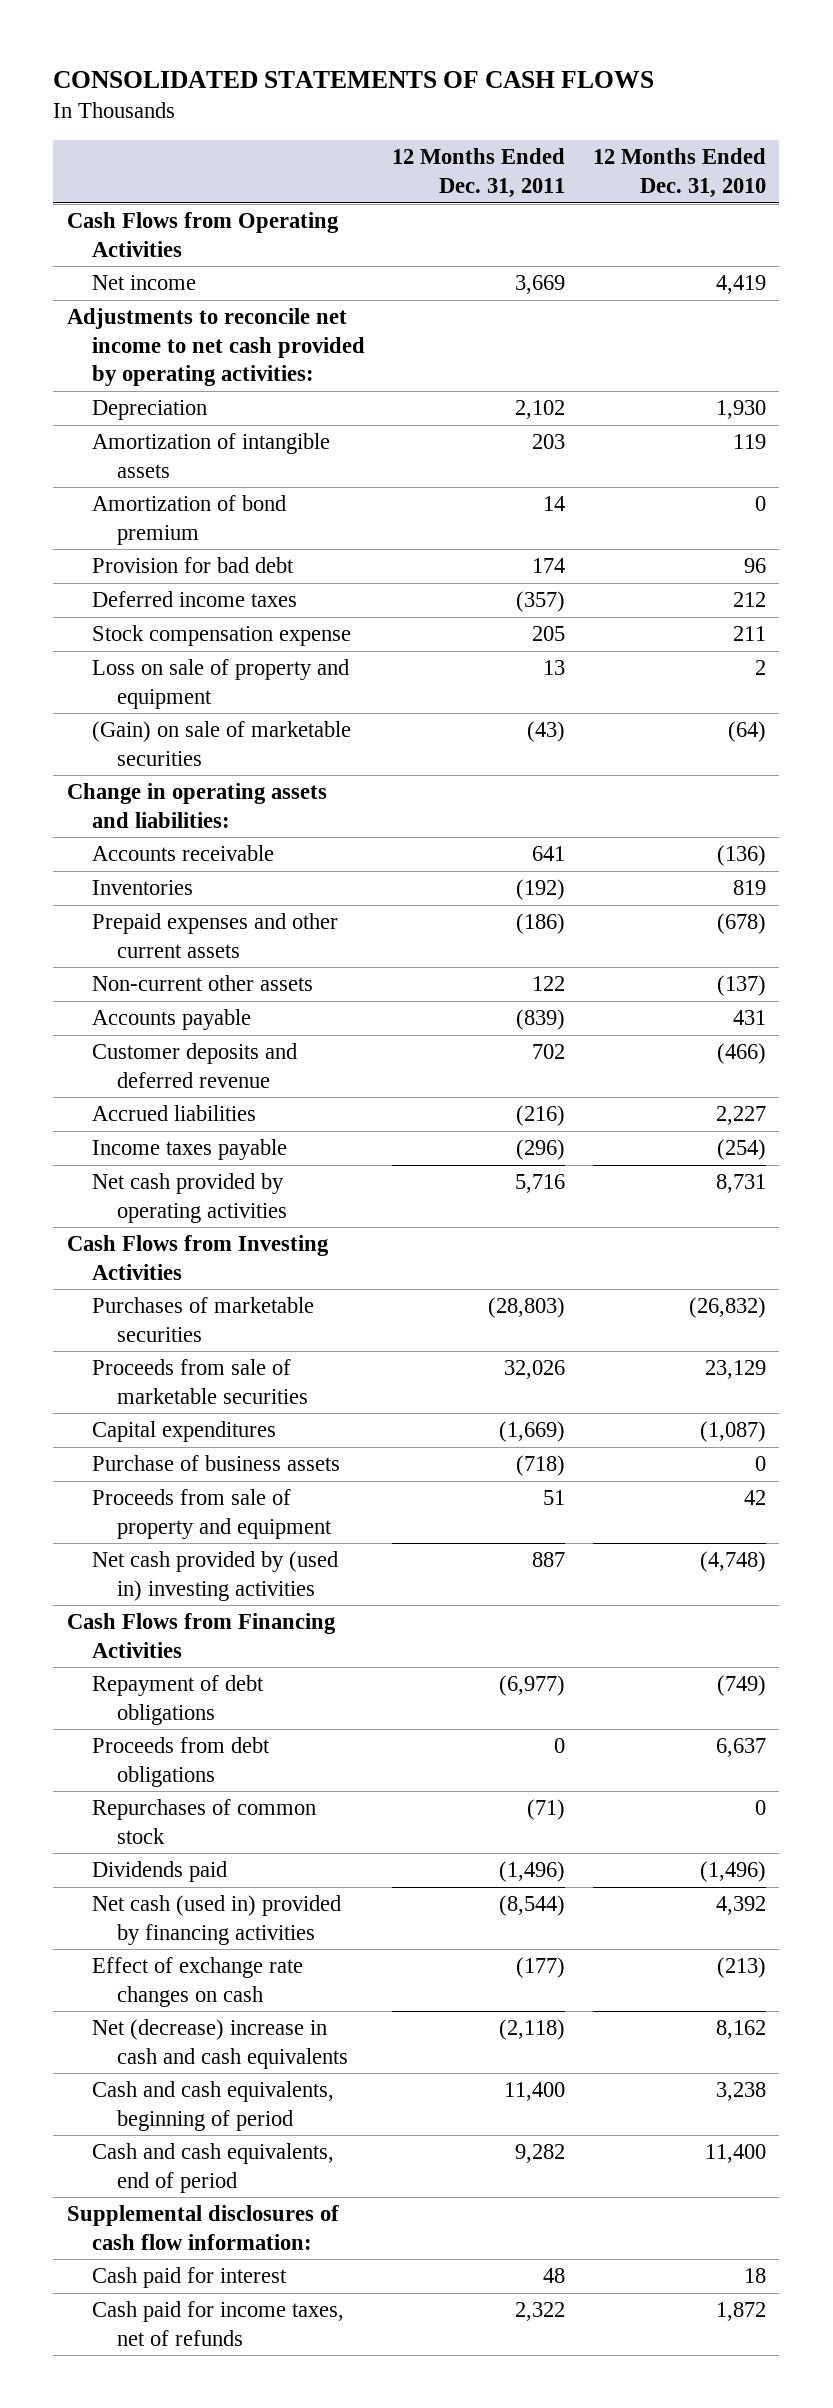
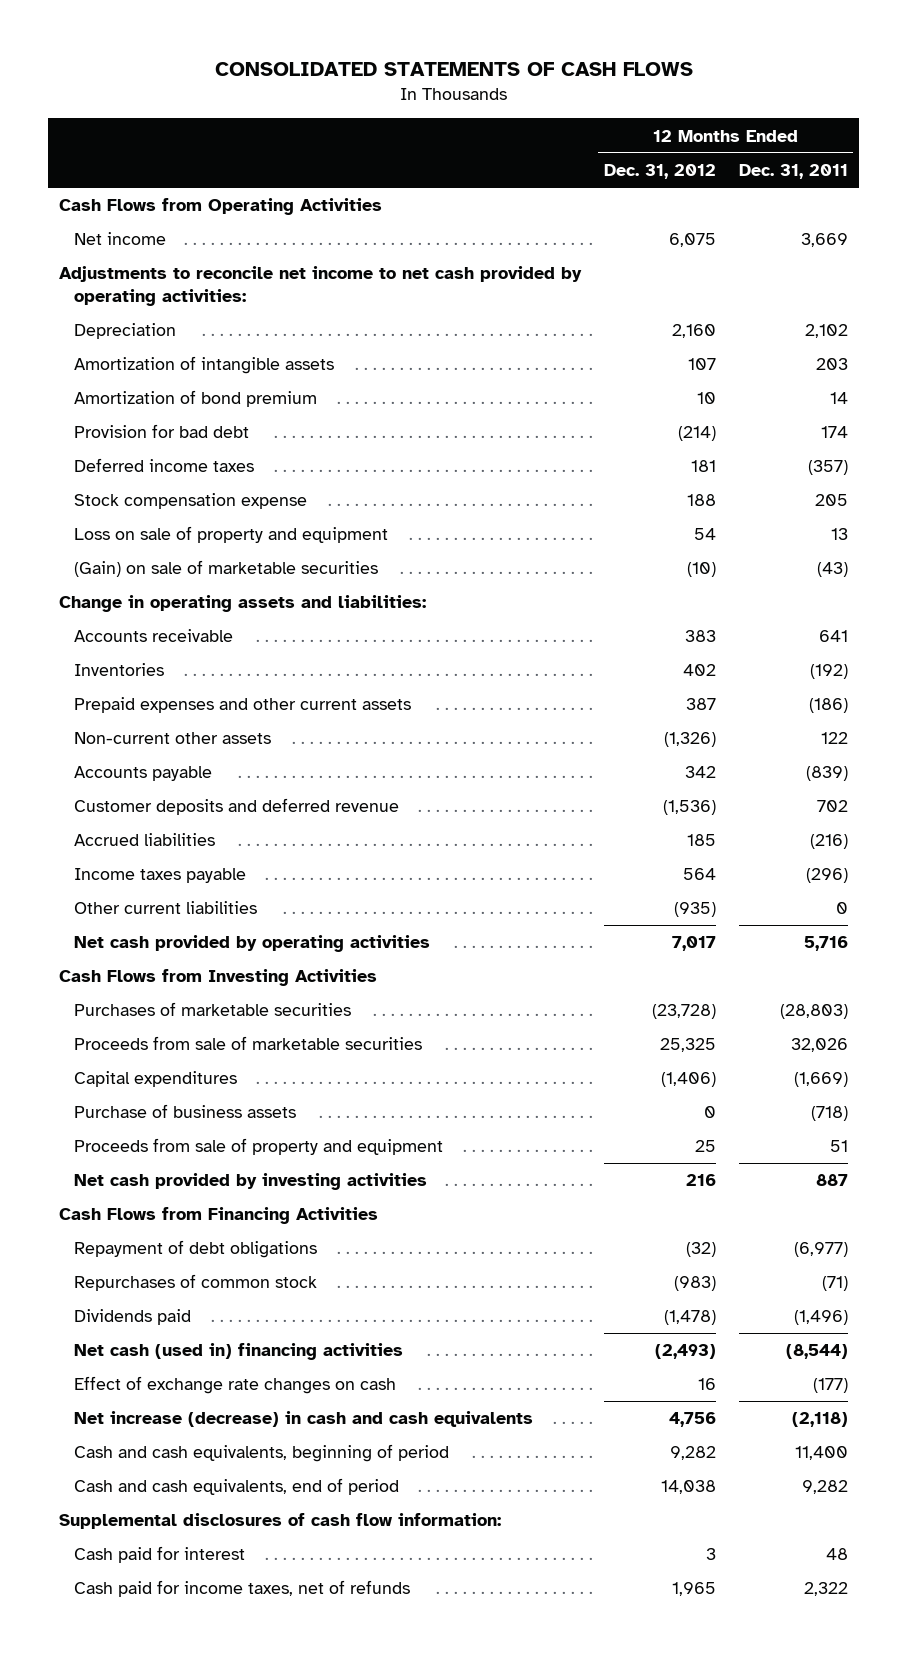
[592,148,766,198] 12 Months Ended Dec. 31, 2010 -> none
none -> [604,164,717,180] Dec. 31, 2012
none -> [74,901,258,915] Other current liabilities
[91,1551,338,1601] Net cash provided by (used in) investing activities -> [74,1173,428,1191] Net cash provided by investing activities
[91,1737,270,1787] Proceeds from debt obligations -> none
[91,1895,341,1945] Net cash (used in) provided by financing activities -> [74,1343,404,1361] Net cash (used in) financing activities
[91,2019,348,2069] Net (decrease) increase in cash and cash equivalents -> [74,1411,534,1428] Net increase (decrease) in cash and cash equivalents

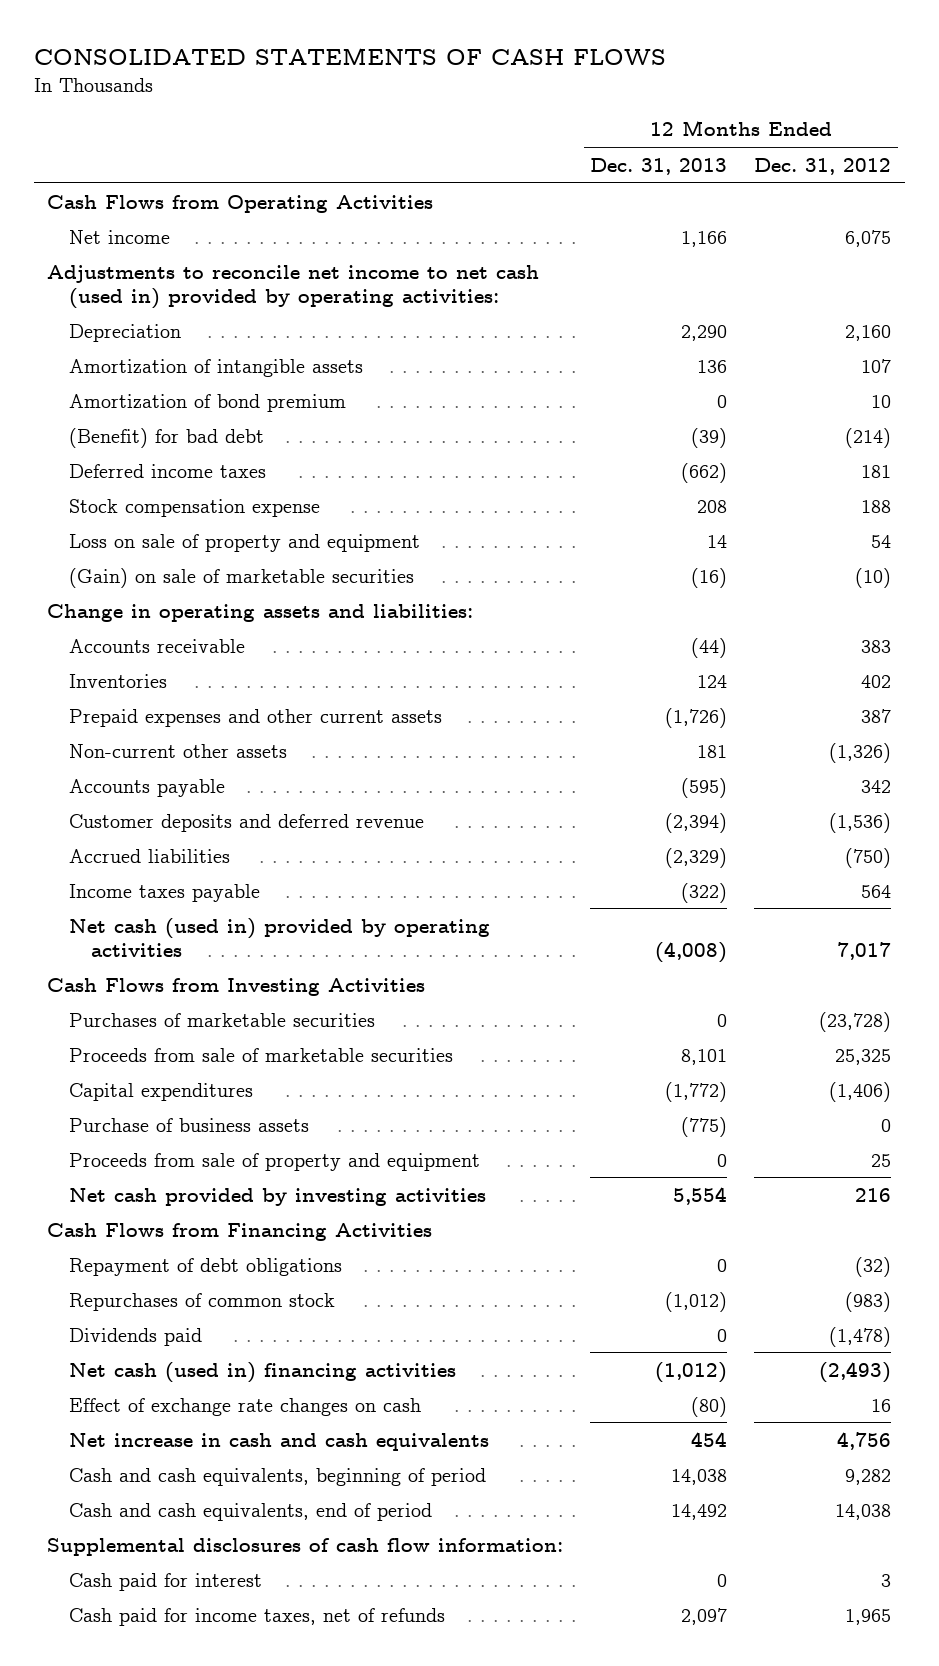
[738,164,848,180] Dec. 31, 2011 -> none
none -> [590,157,728,175] Dec. 31, 2013
[59,266,583,306] Adjustments to reconcile net income to net cash provided by operating activities: -> [47,264,540,309] Adjustments to reconcile net income to net cash (used in) provided by operating activities:
[74,424,250,439] Provision for bad debt -> [69,427,265,448] (Benefit) for bad debt
[687,834,717,847] 185 -> [845,847,892,868] (750)
[74,901,258,915] Other current liabilities -> none
[74,935,431,953] Net cash provided by operating activities -> [69,917,491,957] Net cash (used in) provided by operating activities
[74,1411,534,1428] Net increase (decrease) in cash and cash equivalents -> [69,1432,490,1451] Net increase in cash and cash equivalents

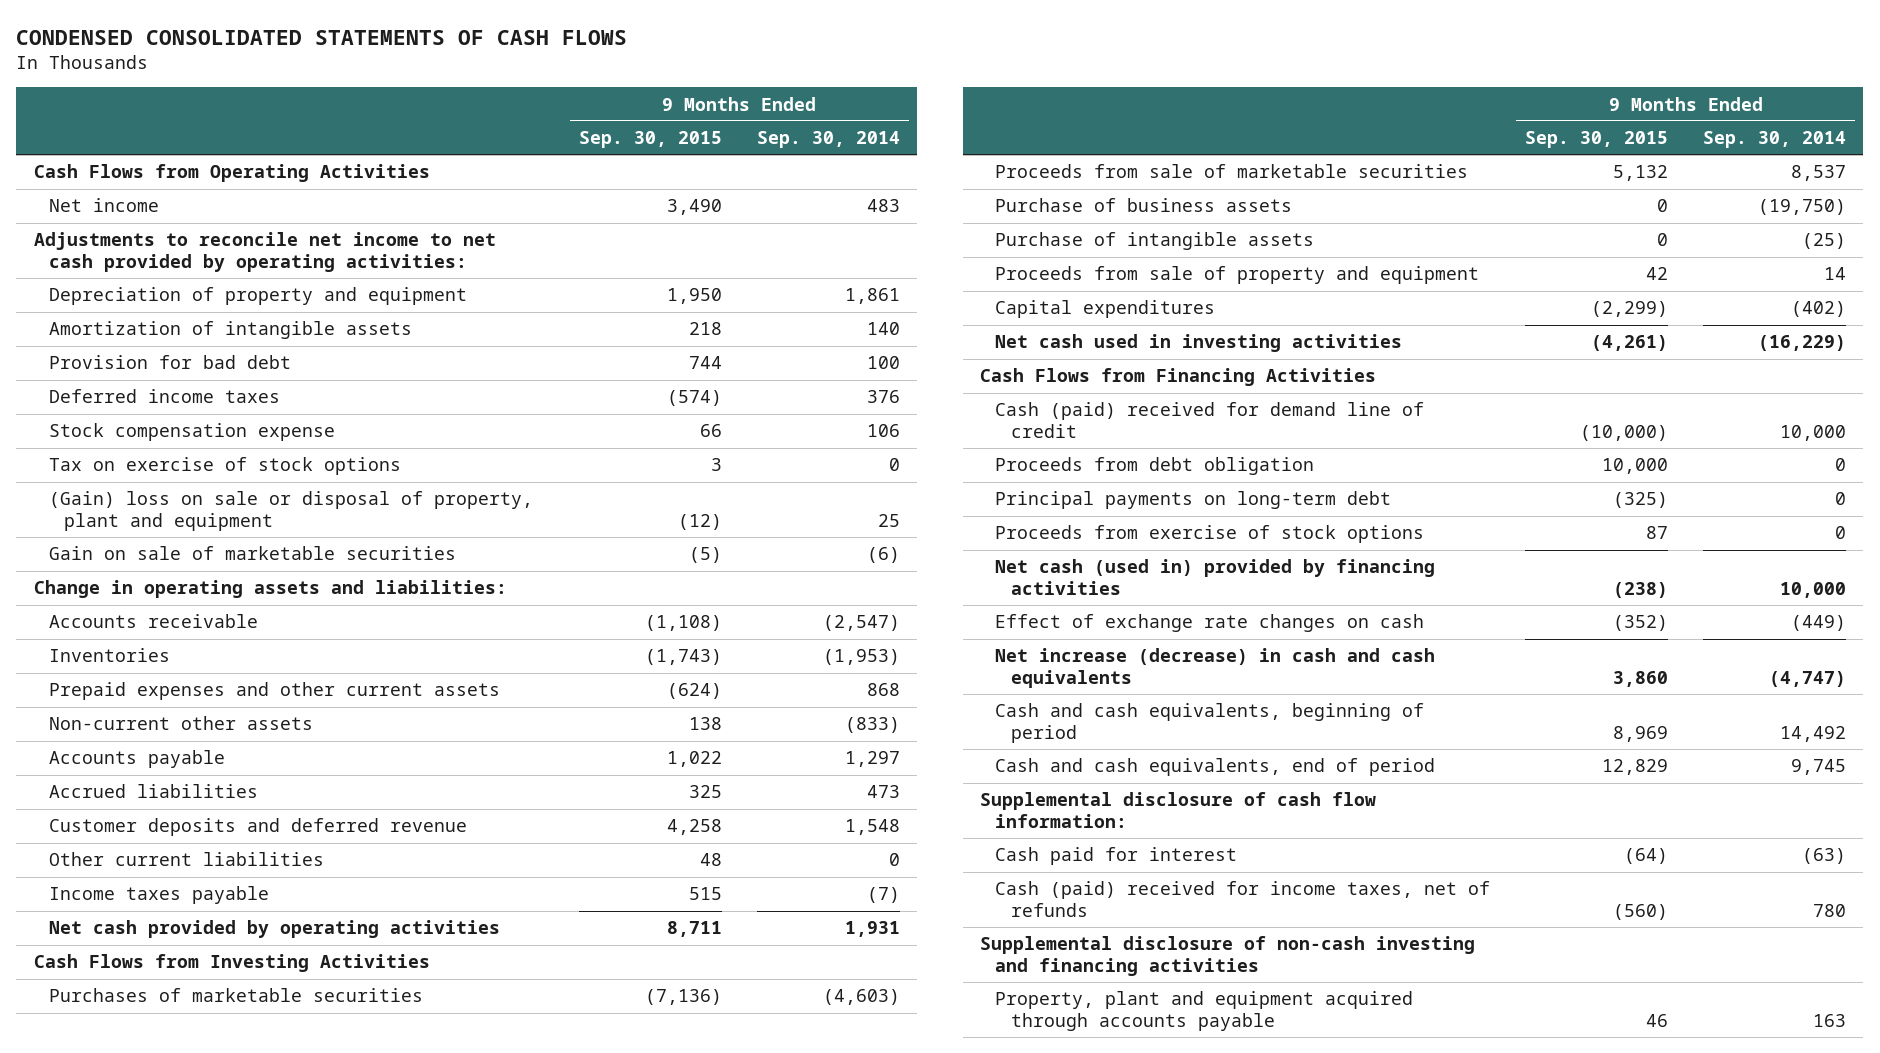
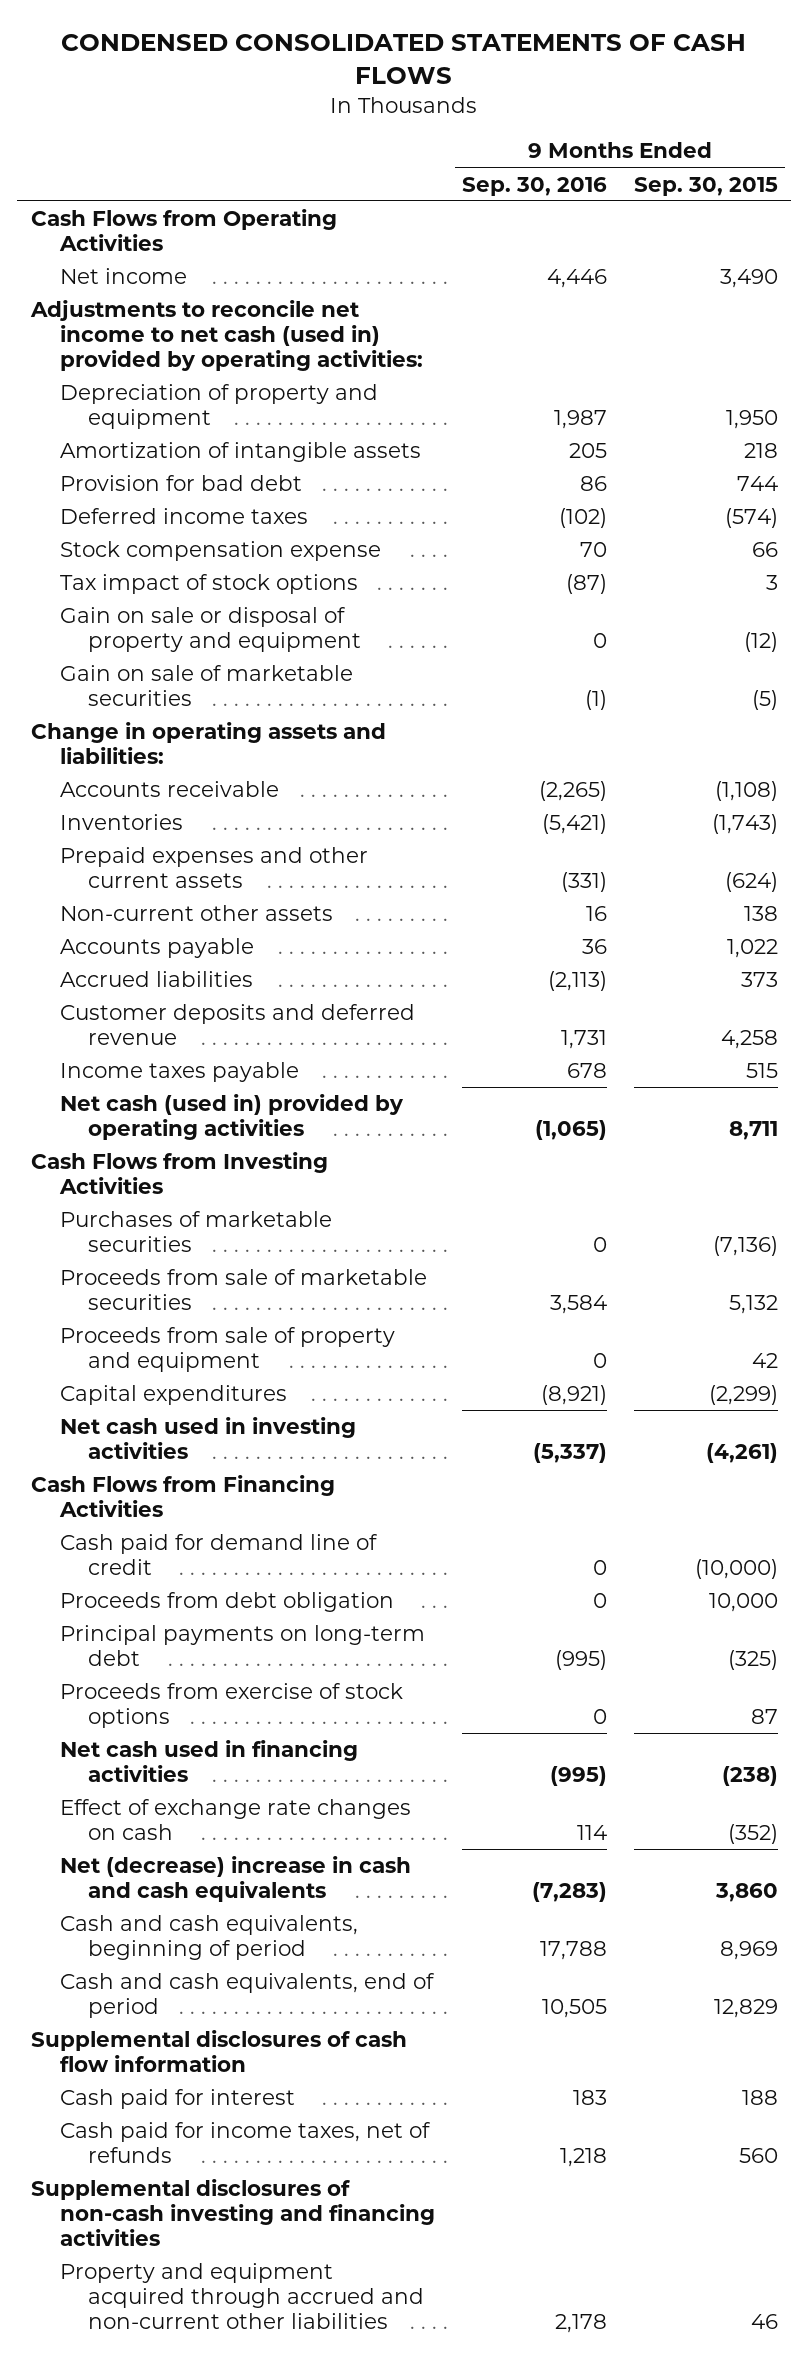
[756,131,900,149] Sep. 30, 2014 -> none
none -> [461,176,607,196] Sep. 30, 2016
[33,232,496,272] Adjustments to reconcile net income to net cash provided by operating activities: -> [29,300,423,371] Adjustments to reconcile net income to net cash (used in) provided by operating activities:
[49,457,402,476] Tax on exercise of stock options -> [59,574,358,595] Tax impact of stock options
[49,491,534,531] (Gain) loss on sale or disposal of property, plant and equipment -> [59,607,362,652] Gain on sale or disposal of property and equipment
[688,785,722,799] 325 -> [740,972,778,988] 373
[49,852,325,867] Other current liabilities -> none
[49,920,501,939] Net cash provided by operating activities -> [59,1094,404,1140] Net cash (used in) provided by operating activities
[995,198,1293,213] Purchase of business assets -> none
[995,232,1315,251] Purchase of intangible assets -> none
[995,402,1425,438] Cash (paid) received for demand line of credit -> [59,1534,378,1575] Cash paid for demand line of credit
[995,559,1436,595] Net cash (used in) provided by financing activities -> [59,1740,358,1782] Net cash used in financing activities
[995,648,1436,688] Net increase (decrease) in cash and cash equivalents -> [59,1856,411,1902] Net (decrease) increase in cash and cash equivalents
[980,792,1377,828] Supplemental disclosure of cash flow information: -> [30,2030,407,2072] Supplemental disclosures of cash flow information
[1624,848,1669,865] (64) -> [741,2090,778,2106] 188
[995,881,1491,917] Cash (paid) received for income taxes, net of refunds -> [59,2122,431,2163] Cash paid for income taxes, net of refunds
[1613,903,1669,920] (560) -> [738,2147,778,2163] 560
[980,936,1476,976] Supplemental disclosure of non-cash investing and financing activities -> [30,2179,435,2246] Supplemental disclosures of non-cash investing and financing activities
[995,991,1414,1031] Property, plant and equipment acquired through accounts payable -> [59,2263,425,2329] Property and equipment acquired through accrued and non-current other liabilities

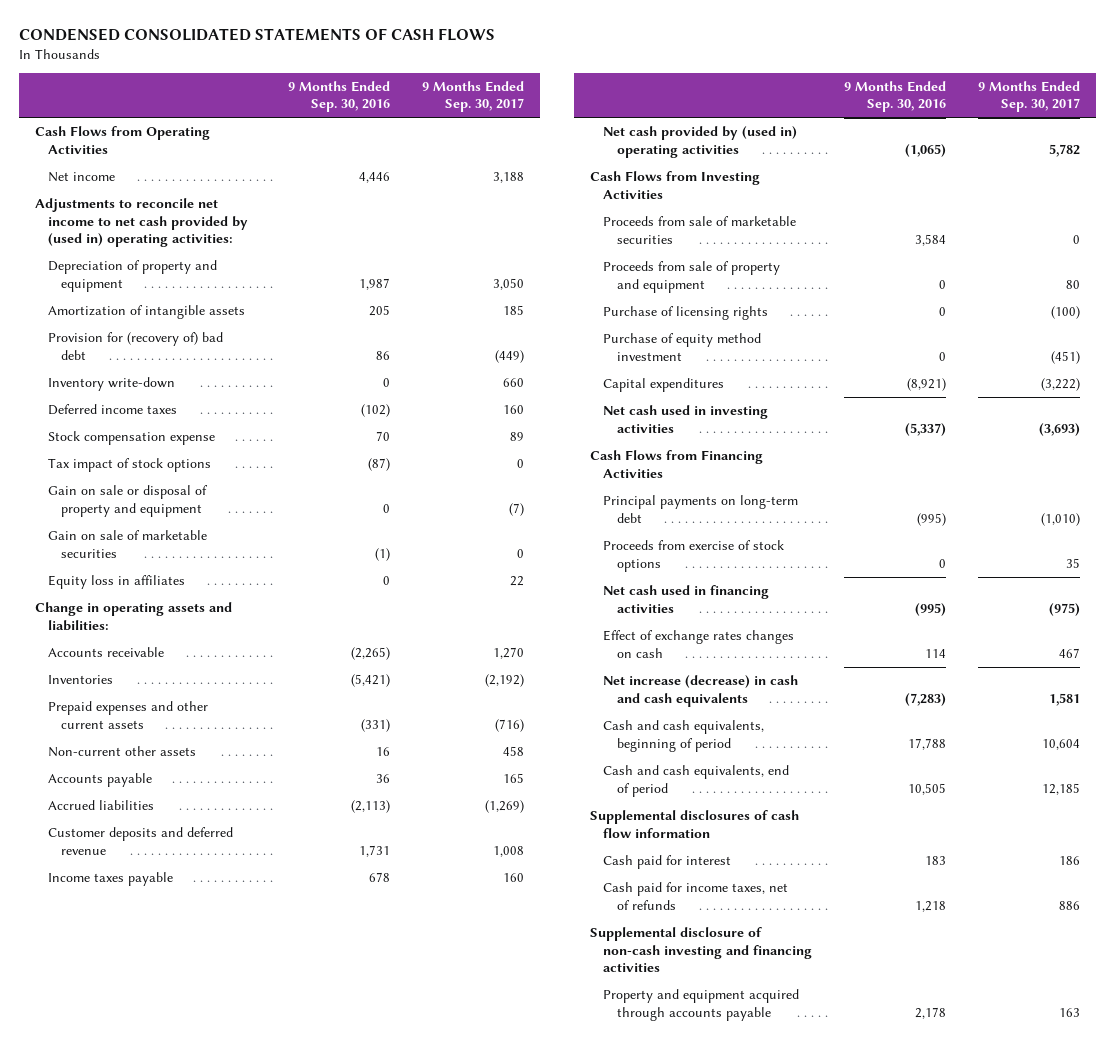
[633,176,778,196] Sep. 30, 2015 -> none
none -> [421,80,524,113] 9 Months Ended Sep. 30, 2017
[29,300,423,371] Adjustments to reconcile net income to net cash (used in) provided by operating activities: -> [34,198,248,248] Adjustments to reconcile net income to net cash provided by (used in) operating activities:
[59,475,302,492] Provision for bad debt -> [47,332,223,360] Provision for (recovery of) bad debt
none -> [47,377,175,392] Inventory write-down
none -> [47,575,185,590] Equity loss in affiliates
[59,1094,404,1140] Net cash (used in) provided by operating activities -> [603,126,798,158] Net cash provided by (used in) operating activities
[59,1211,332,1252] Purchases of marketable securities -> none
none -> [603,306,769,321] Purchase of licensing rights
none -> [603,333,762,361] Purchase of equity method investment
[59,1534,378,1575] Cash paid for demand line of credit -> none
[59,1592,394,1613] Proceeds from debt obligation -> none
[59,1799,411,1840] Effect of exchange rate changes on cash -> [603,630,795,658] Effect of exchange rates changes on cash
[59,1856,411,1902] Net (decrease) increase in cash and cash equivalents -> [603,675,799,707] Net increase (decrease) in cash and cash equivalents
[30,2179,435,2246] Supplemental disclosures of non-cash investing and financing activities -> [590,927,813,973] Supplemental disclosure of non-cash investing and financing activities
[59,2263,425,2329] Property and equipment acquired through accrued and non-current other liabilities -> [603,989,800,1021] Property and equipment acquired through accounts payable

